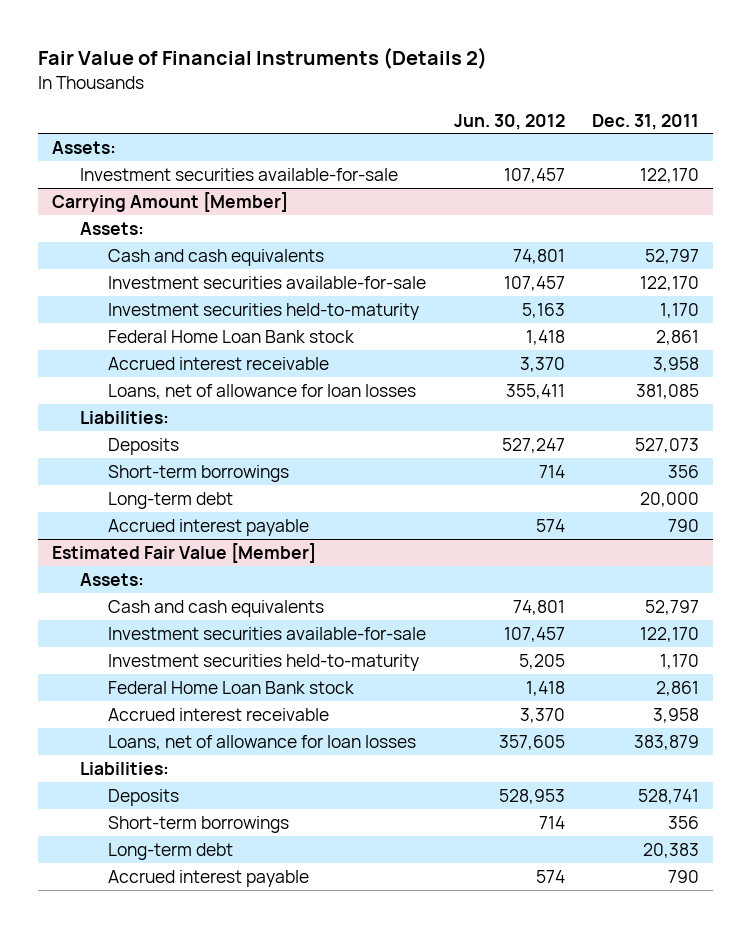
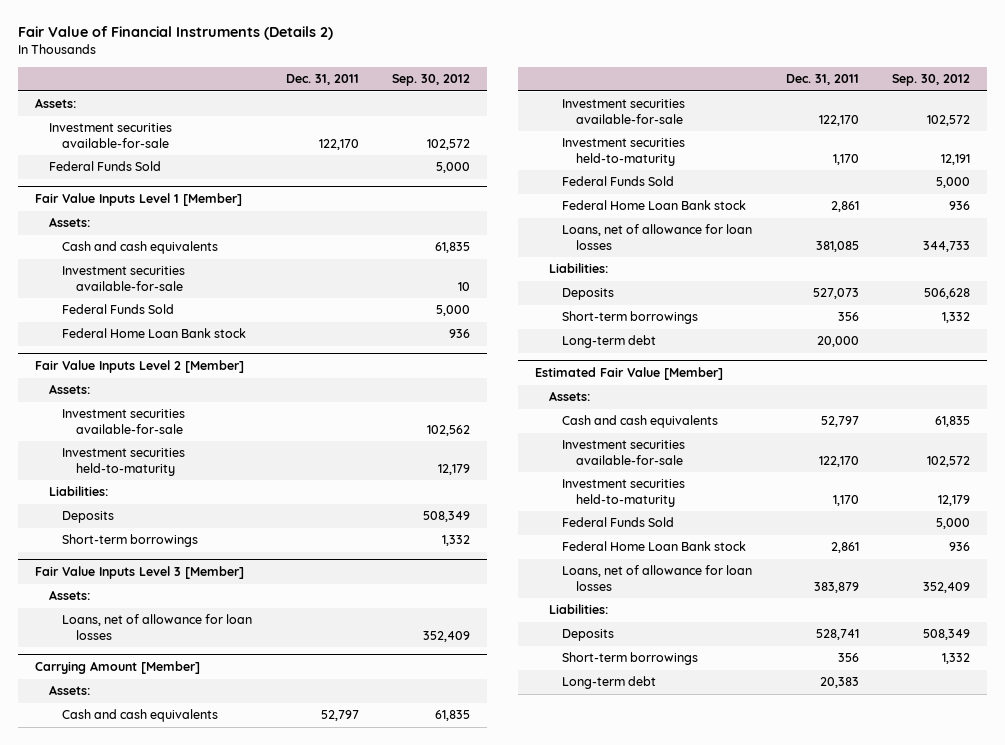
[453,113,565,130] Jun. 30, 2012 -> none
none -> [392,74,471,87] Sep. 30, 2012
none -> [48,161,161,172] Federal Funds Sold
none -> [34,193,242,207] Fair Value Inputs Level 1 [Member]
none -> [48,217,90,228] Assets:
none -> [62,241,219,255] Cash and cash equivalents
none -> [62,266,186,291] Investment securities available-for-sale
none -> [62,304,175,315] Federal Funds Sold
none -> [62,328,247,339] Federal Home Loan Bank stock
none -> [34,360,244,374] Fair Value Inputs Level 2 [Member]
none -> [48,384,90,395] Assets:
none -> [62,409,186,434] Investment securities available-for-sale
none -> [62,448,186,476] Investment securities held-to-maturity
none -> [48,486,108,497] Liabilities:
none -> [62,511,115,524] Deposits
none -> [62,534,199,548] Short-term borrowings
none -> [34,566,244,580] Fair Value Inputs Level 3 [Member]
none -> [48,590,90,601] Assets:
none -> [62,614,253,640] Loans, net of allowance for loan losses
none -> [562,176,675,187] Federal Funds Sold
[107,356,329,370] Accrued interest receivable -> none
[107,518,309,536] Accrued interest payable -> none
none -> [562,517,675,528] Federal Funds Sold
[107,707,329,721] Accrued interest receivable -> none
[107,869,309,887] Accrued interest payable -> none

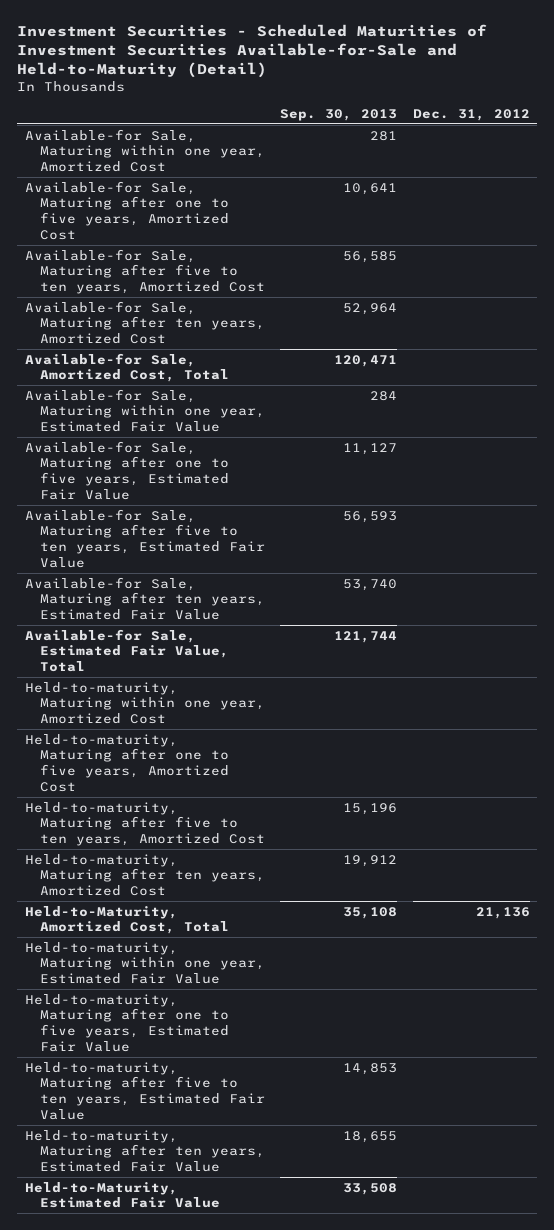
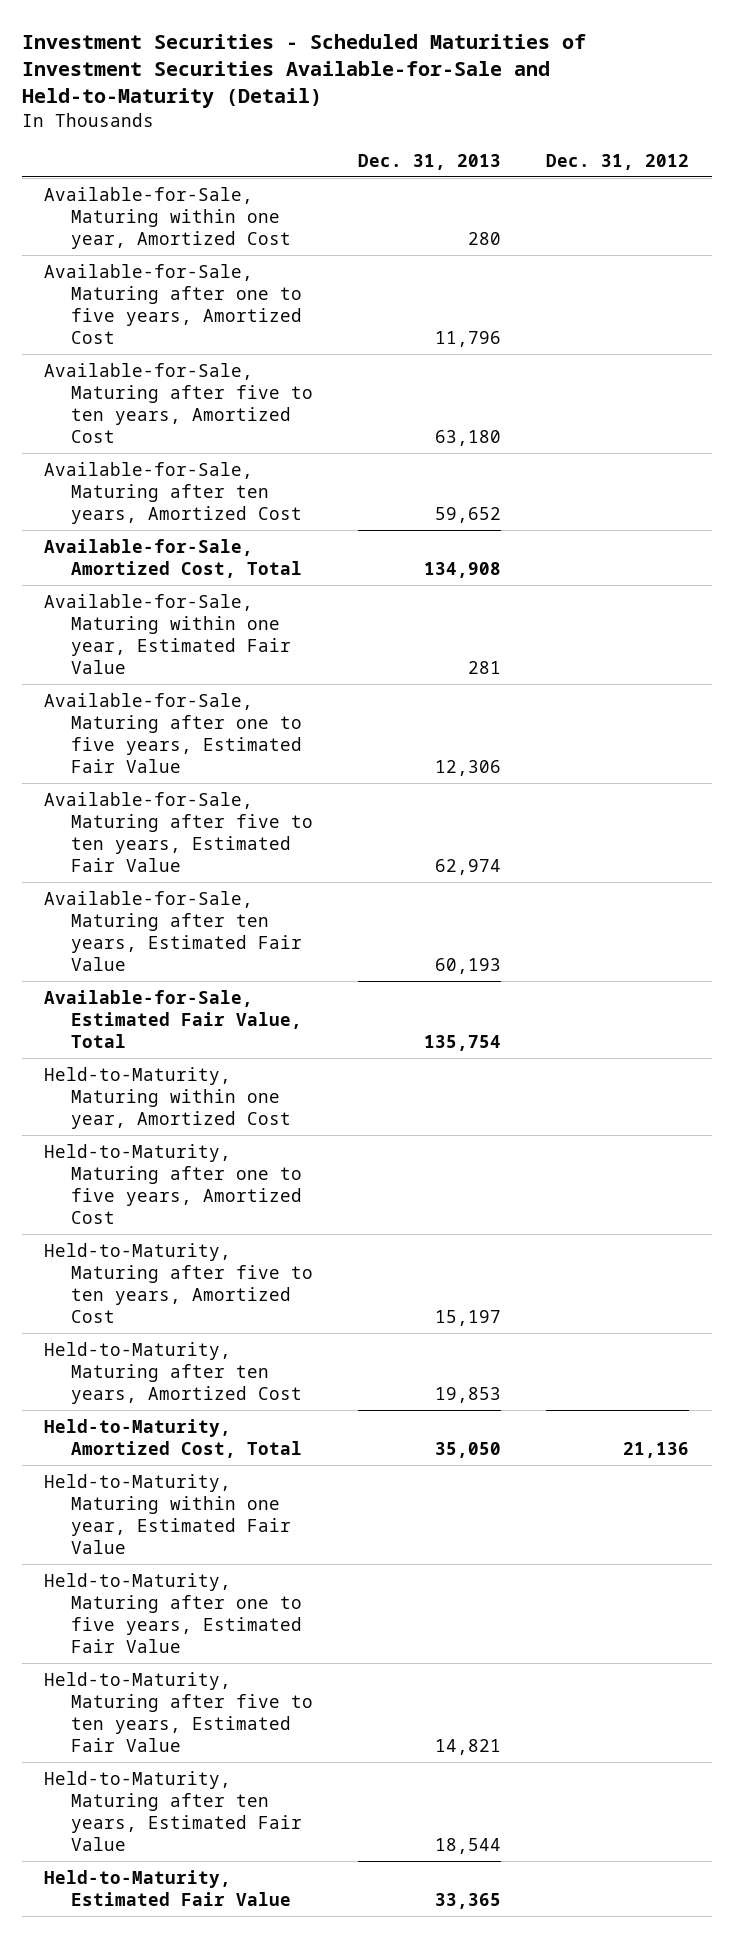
[280,108,398,121] Sep. 30, 2013 -> none
none -> [358,154,502,171] Dec. 31, 2013
[24,128,265,173] Available-for Sale, Maturing within one year, Amortized Cost -> [44,186,291,249] Available-for-Sale, Maturing within one year, Amortized Cost
[24,180,229,240] Available-for Sale, Maturing after one to five years, Amortized Cost -> [44,263,302,344] Available-for-Sale, Maturing after one to five years, Amortized Cost
[24,248,265,295] Available-for Sale, Maturing after five to ten years, Amortized Cost -> [44,362,313,443] Available-for-Sale, Maturing after five to ten years, Amortized Cost
[24,300,265,345] Available-for Sale, Maturing after ten years, Amortized Cost -> [44,461,302,524] Available-for-Sale, Maturing after ten years, Amortized Cost
[24,352,229,383] Available-for Sale, Amortized Cost, Total -> [44,538,302,578] Available-for-Sale, Amortized Cost, Total
[24,388,265,433] Available-for Sale, Maturing within one year, Estimated Fair Value -> [44,593,291,674] Available-for-Sale, Maturing within one year, Estimated Fair Value
[24,440,229,500] Available-for Sale, Maturing after one to five years, Estimated Fair Value -> [44,692,302,773] Available-for-Sale, Maturing after one to five years, Estimated Fair Value
[24,508,265,568] Available-for Sale, Maturing after five to ten years, Estimated Fair Value -> [44,791,313,872] Available-for-Sale, Maturing after five to ten years, Estimated Fair Value
[24,576,265,621] Available-for Sale, Maturing after ten years, Estimated Fair Value -> [44,890,302,971] Available-for-Sale, Maturing after ten years, Estimated Fair Value
[24,628,229,673] Available-for Sale, Estimated Fair Value, Total -> [44,989,302,1048] Available-for-Sale, Estimated Fair Value, Total
[24,681,265,725] Held-to-maturity, Maturing within one year, Amortized Cost -> [44,1066,291,1129] Held-to-Maturity, Maturing within one year, Amortized Cost
[24,733,229,792] Held-to-maturity, Maturing after one to five years, Amortized Cost -> [44,1143,302,1224] Held-to-Maturity, Maturing after one to five years, Amortized Cost
[24,801,265,847] Held-to-maturity, Maturing after five to ten years, Amortized Cost -> [44,1242,313,1323] Held-to-Maturity, Maturing after five to ten years, Amortized Cost
[24,853,265,897] Held-to-maturity, Maturing after ten years, Amortized Cost -> [44,1341,302,1404] Held-to-Maturity, Maturing after ten years, Amortized Cost
[24,941,265,985] Held-to-maturity, Maturing within one year, Estimated Fair Value -> [44,1473,291,1554] Held-to-Maturity, Maturing within one year, Estimated Fair Value
[24,993,229,1052] Held-to-maturity, Maturing after one to five years, Estimated Fair Value -> [44,1572,302,1653] Held-to-Maturity, Maturing after one to five years, Estimated Fair Value
[24,1061,265,1120] Held-to-maturity, Maturing after five to ten years, Estimated Fair Value -> [44,1671,313,1752] Held-to-Maturity, Maturing after five to ten years, Estimated Fair Value
[24,1129,265,1173] Held-to-maturity, Maturing after ten years, Estimated Fair Value -> [44,1770,302,1851] Held-to-Maturity, Maturing after ten years, Estimated Fair Value

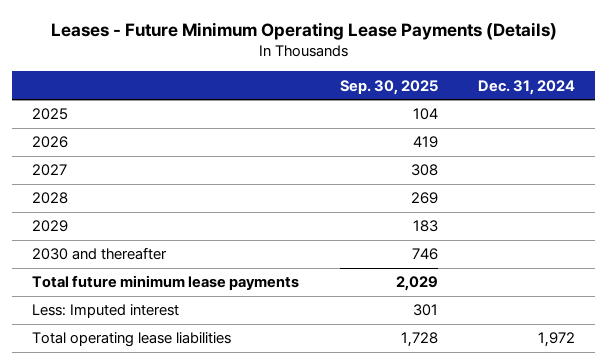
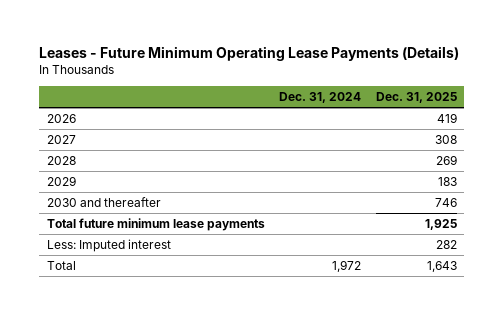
[339,79,438,95] Sep. 30, 2025 -> none
none -> [375,92,457,104] Dec. 31, 2025
[32,108,69,121] 2025 -> none
[32,332,232,348] Total operating lease liabilities -> [46,261,76,271] Total

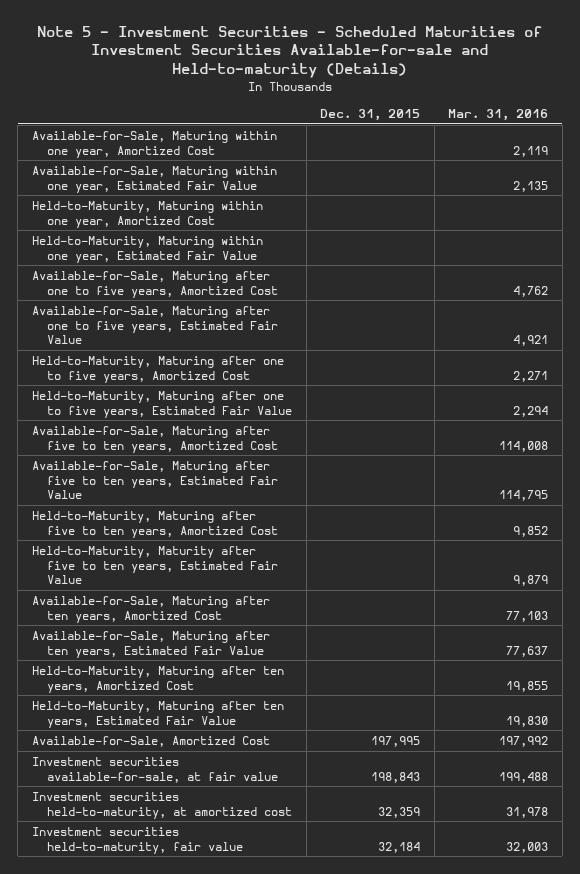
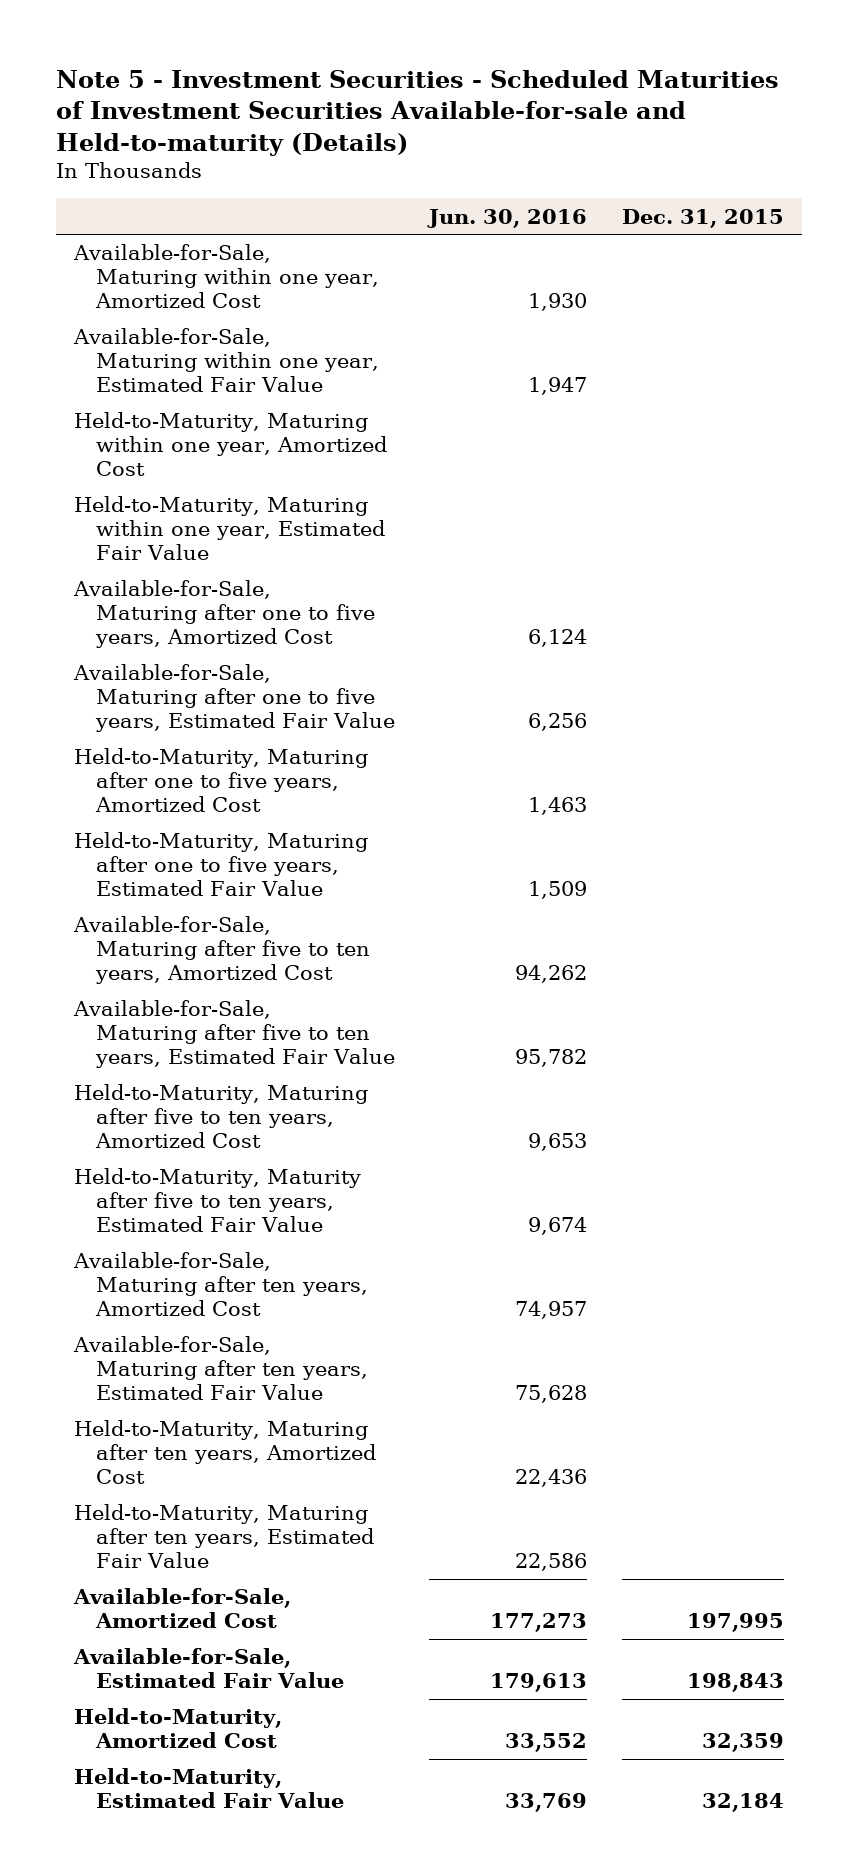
[448,109,549,122] Mar. 31, 2016 -> none
none -> [427,208,588,228] Jun. 30, 2016
[31,757,279,783] Investment securities available-for-sale, at fair value -> [72,1648,344,1689] Available-for-Sale, Estimated Fair Value
[31,792,293,819] Investment securities held-to-maturity, at amortized cost -> [73,1708,282,1749] Held-to-Maturity, Amortized Cost
[31,827,244,854] Investment securities held-to-maturity, fair value -> [73,1768,344,1809] Held-to-Maturity, Estimated Fair Value

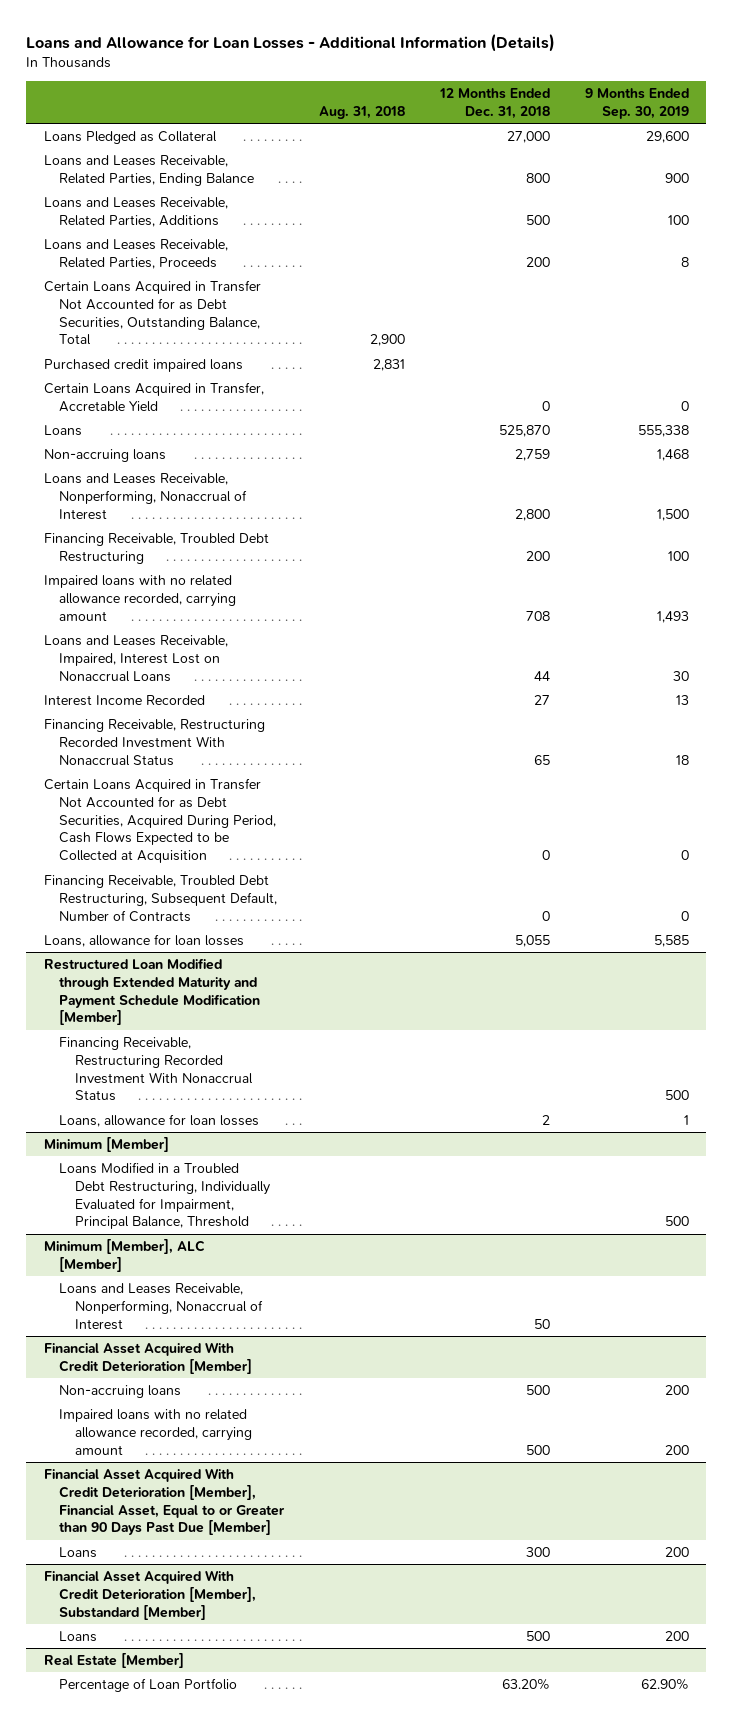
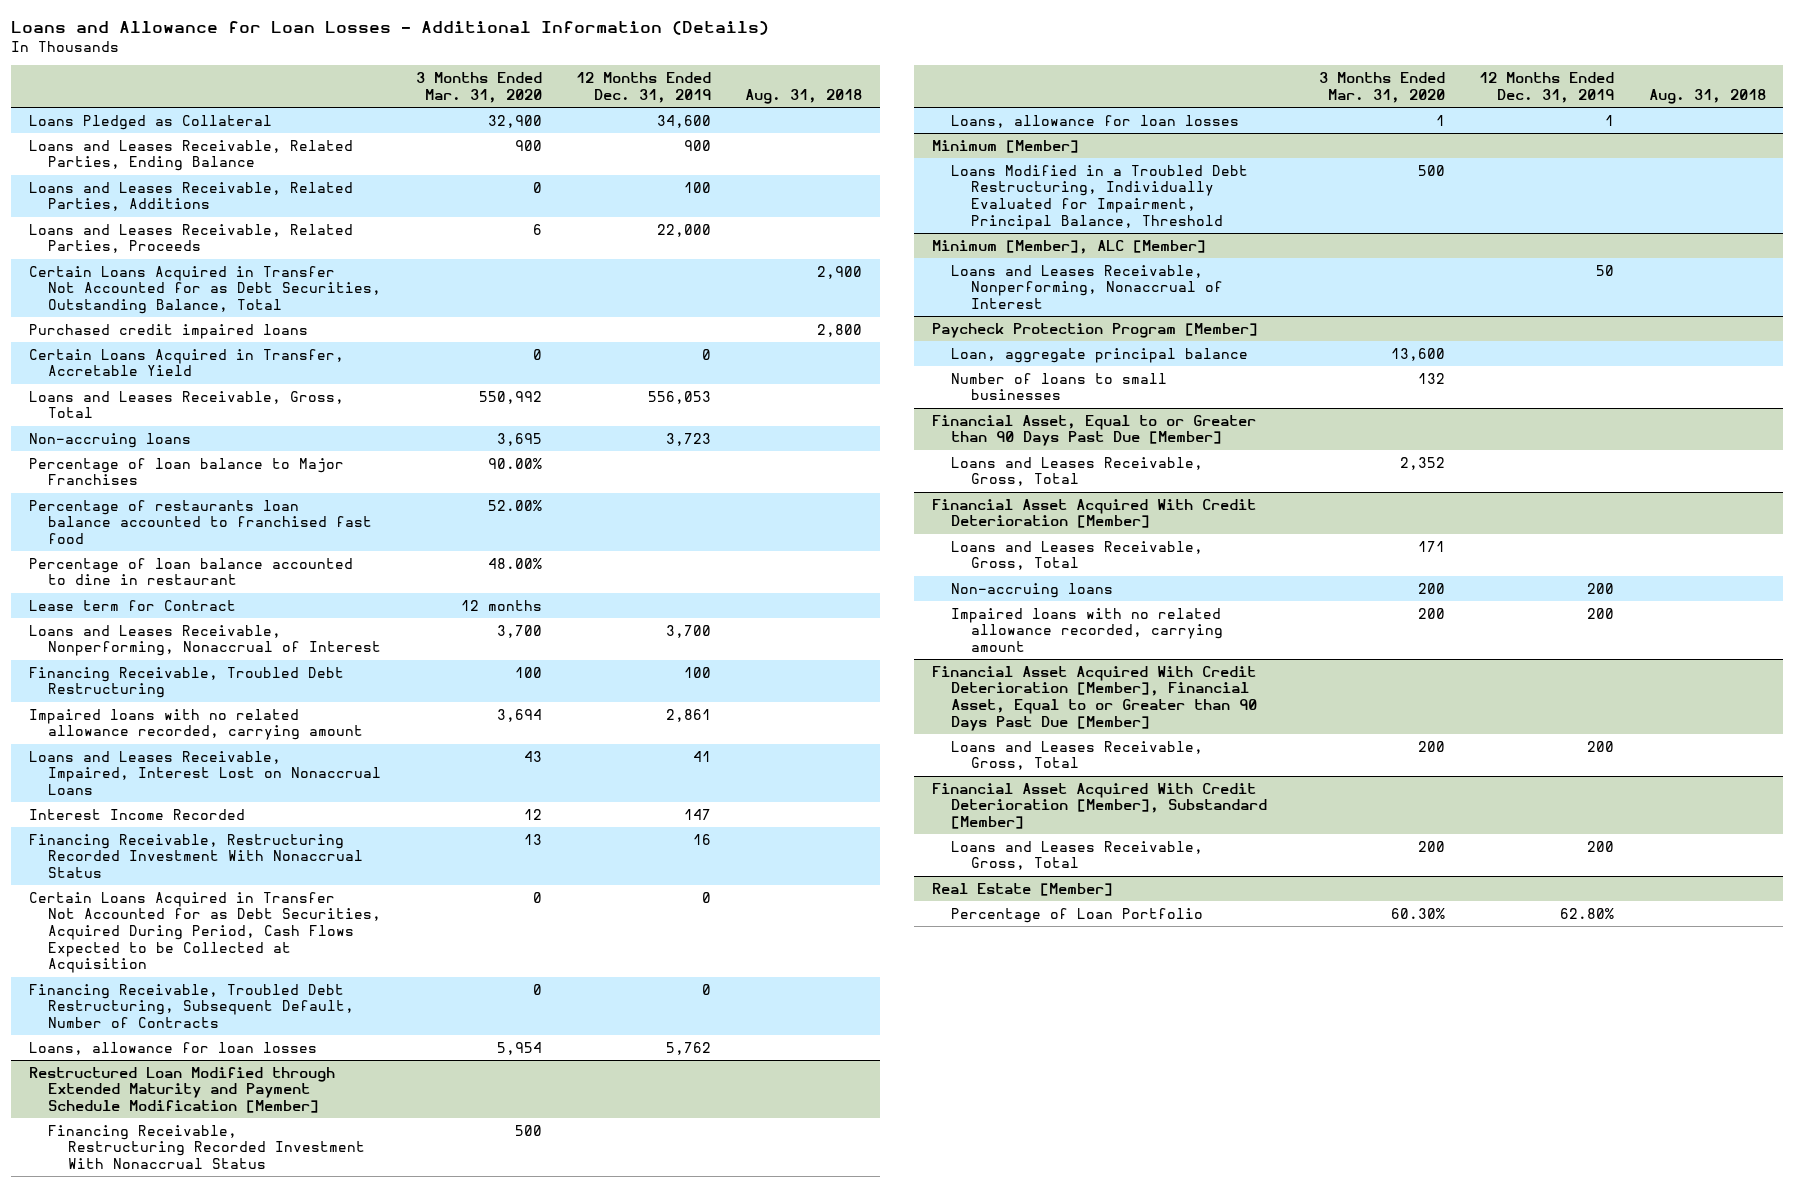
[438,87,550,119] 12 Months Ended Dec. 31, 2018 -> none
[584,87,689,119] 9 Months Ended Sep. 30, 2019 -> none
none -> [415,72,542,103] 3 Months Ended Mar. 31, 2020
none -> [576,72,712,103] 12 Months Ended Dec. 31, 2019
[373,358,406,371] 2,831 -> [817,323,863,337] 2,800
[43,424,82,436] Loans -> [28,390,344,419] Loans and Leases Receivable, Gross, Total
none -> [28,457,344,486] Percentage of loan balance to Major Franchises
none -> [28,499,373,545] Percentage of restaurants loan balance accounted to franchised fast food
none -> [28,557,353,586] Percentage of loan balance accounted to dine in restaurant
none -> [28,599,236,611] Lease term for Contract
none -> [931,322,1258,338] Paycheck Protection Program [Member]
none -> [951,347,1249,363] Loan, aggregate principal balance
none -> [951,372,1168,401] Number of loans to small businesses
none -> [931,414,1256,447] Financial Asset, Equal to or Greater than 90 Days Past Due [Member]
none -> [951,456,1204,487] Loans and Leases Receivable, Gross, Total
none -> [951,540,1204,571] Loans and Leases Receivable, Gross, Total
[59,1546,98,1558] Loans -> [951,740,1204,771] Loans and Leases Receivable, Gross, Total
[59,1630,98,1642] Loans -> [951,840,1204,871] Loans and Leases Receivable, Gross, Total

